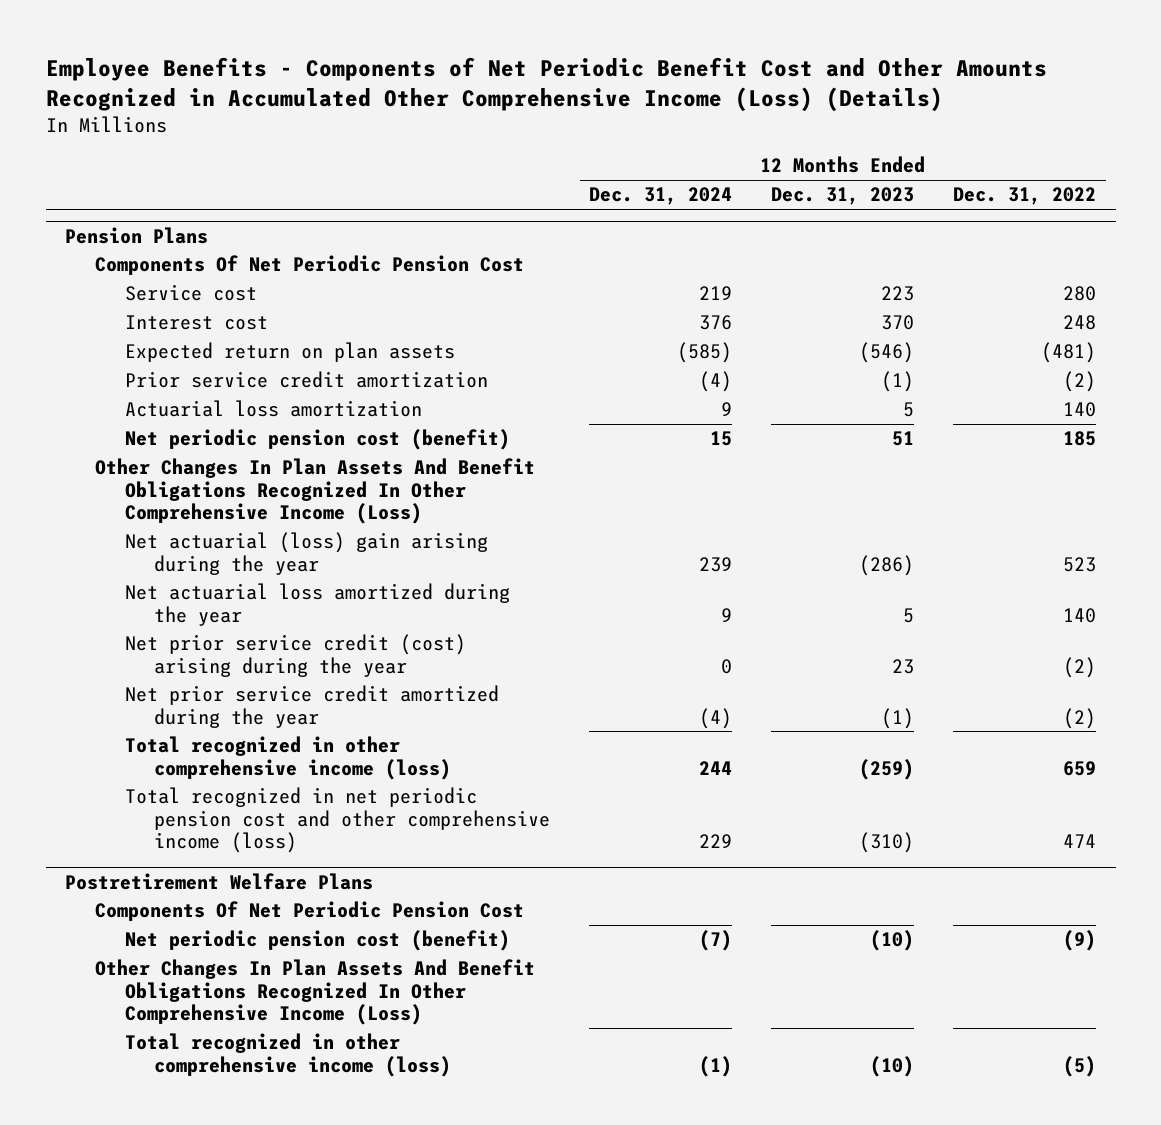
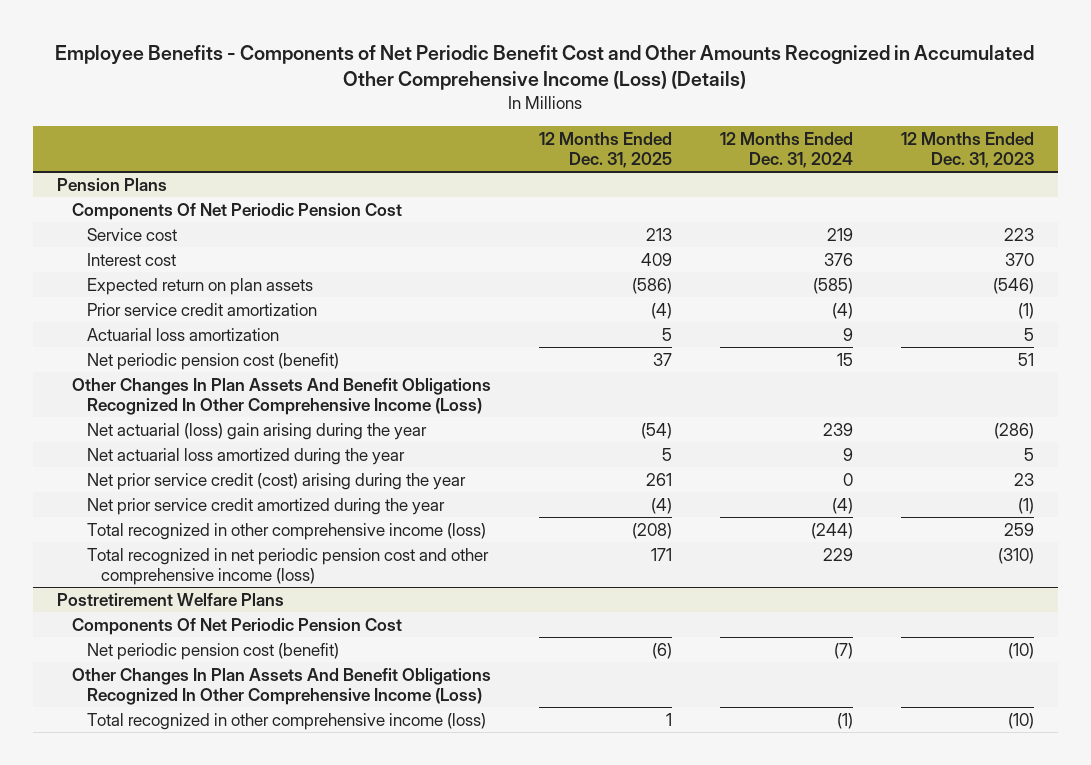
[953,187,1097,206] Dec. 31, 2022 -> none
none -> [538,131,672,168] 12 Months Ended Dec. 31, 2025
[699,760,733,775] 244 -> [810,522,853,539] (244)
[859,758,915,780] (259) -> [1003,522,1034,536] 259

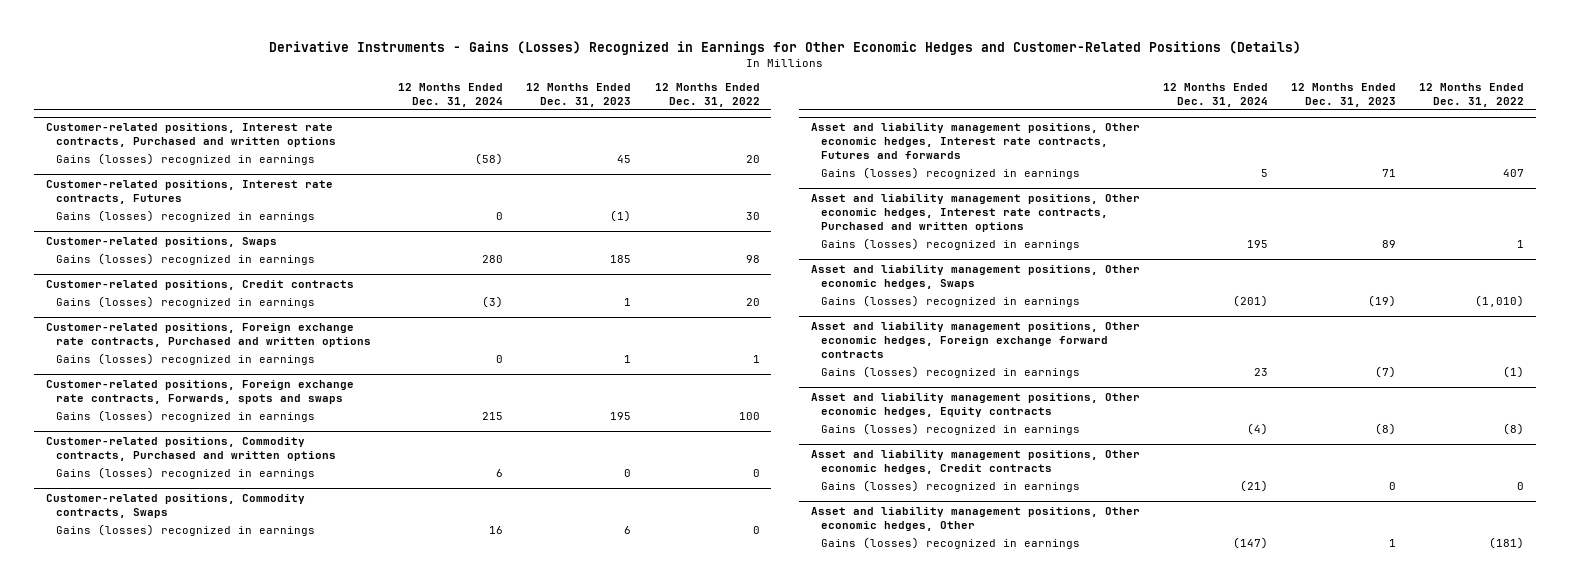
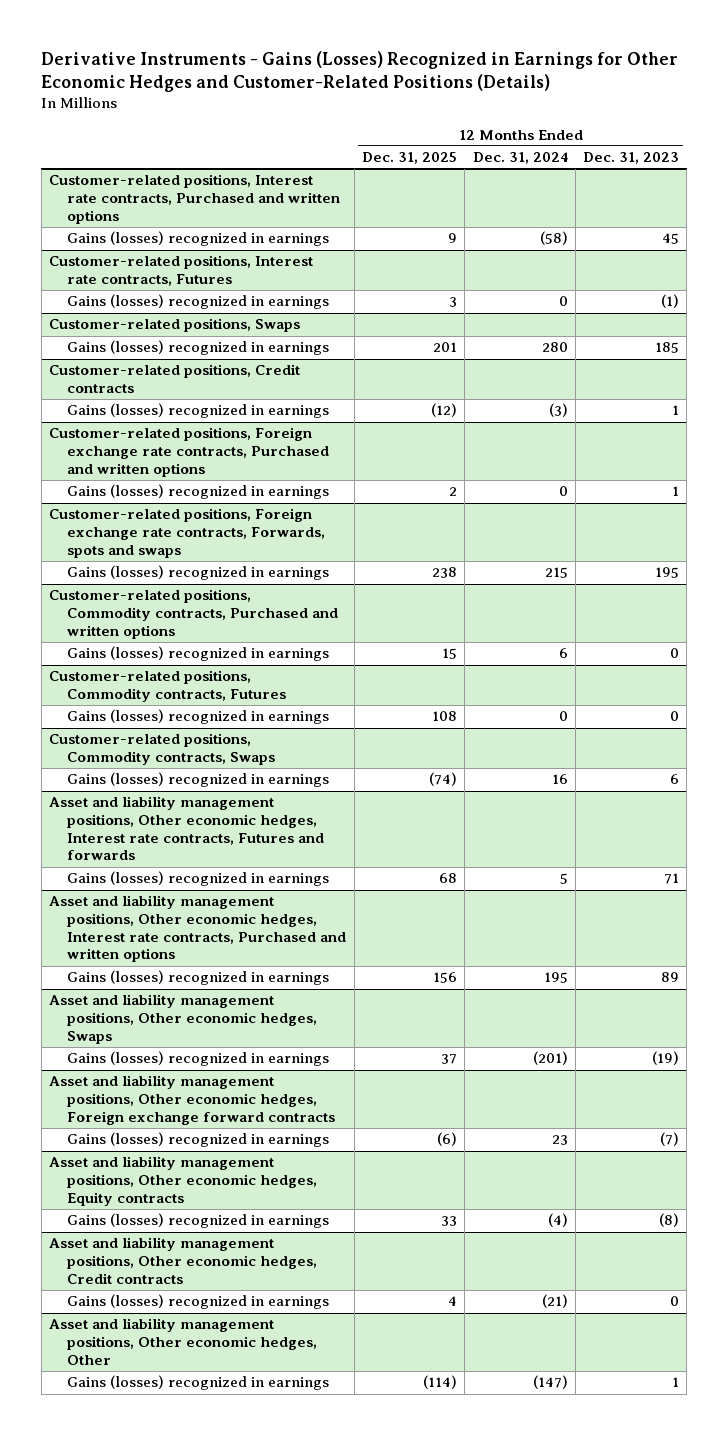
[654,82,760,107] 12 Months Ended Dec. 31, 2022 -> none
none -> [361,152,457,165] Dec. 31, 2025
none -> [49,670,287,703] Customer-related positions, Commodity contracts, Futures
none -> [67,709,330,725] Gains (losses) recognized in earnings

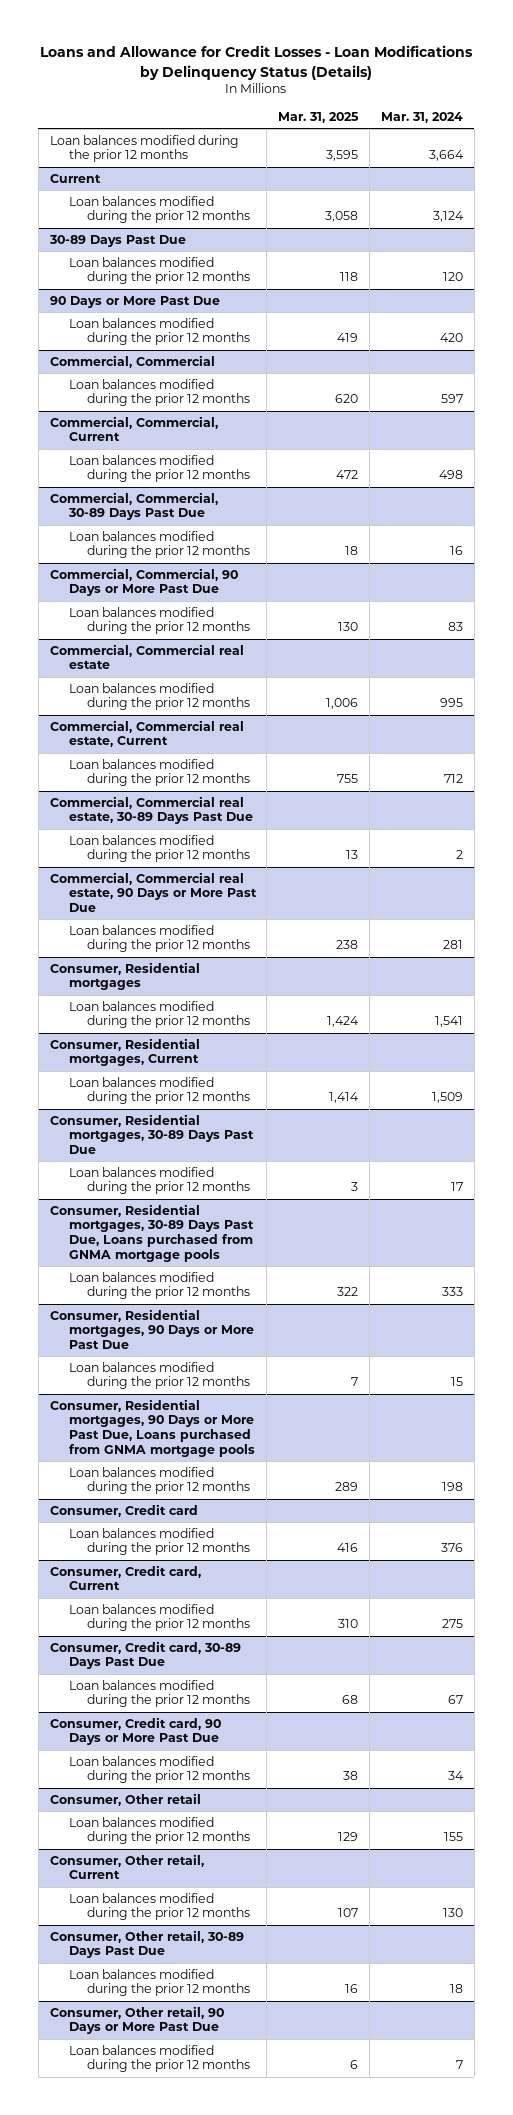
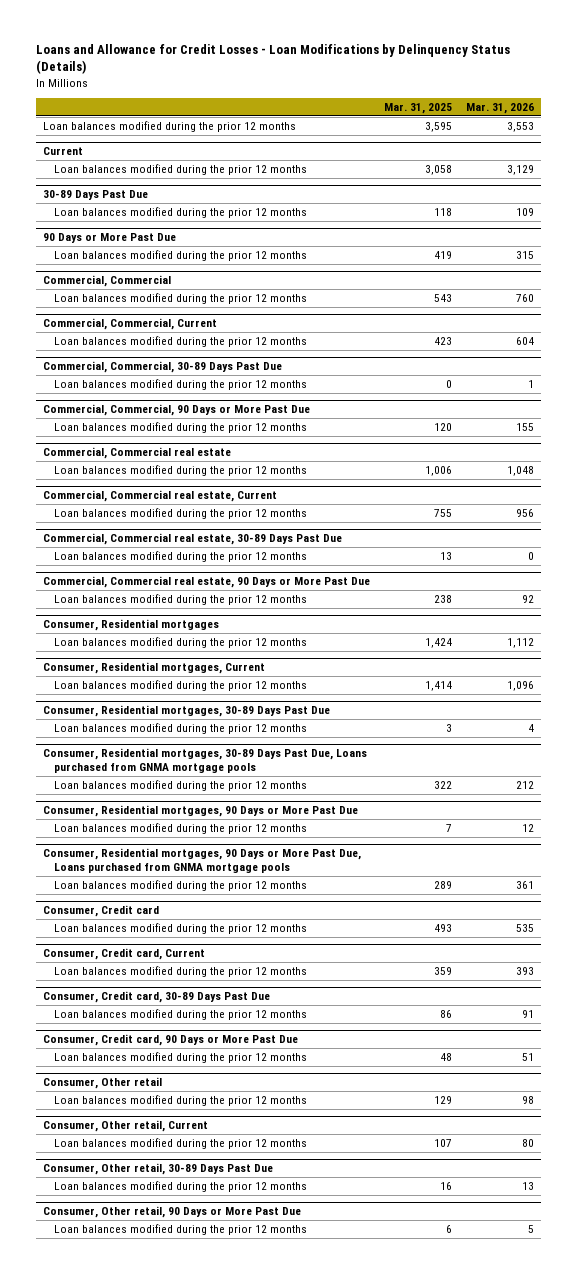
[381,112,464,124] Mar. 31, 2024 -> none
none -> [466,103,535,115] Mar. 31, 2026
[335,394,359,404] 620 -> [434,293,453,302] 543
[336,470,359,480] 472 -> [434,336,453,345] 423
[345,546,359,556] 18 -> [446,379,453,388] 0
[338,622,359,632] 130 -> [434,422,453,431] 120
[337,1543,359,1553] 416 -> [434,923,453,932] 493
[338,1619,359,1629] 310 -> [434,966,453,975] 359
[342,1695,359,1705] 68 -> [440,1009,453,1018] 86
[343,1771,359,1781] 38 -> [440,1052,453,1061] 48

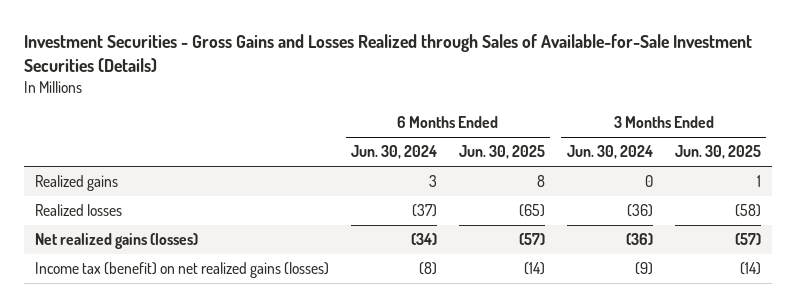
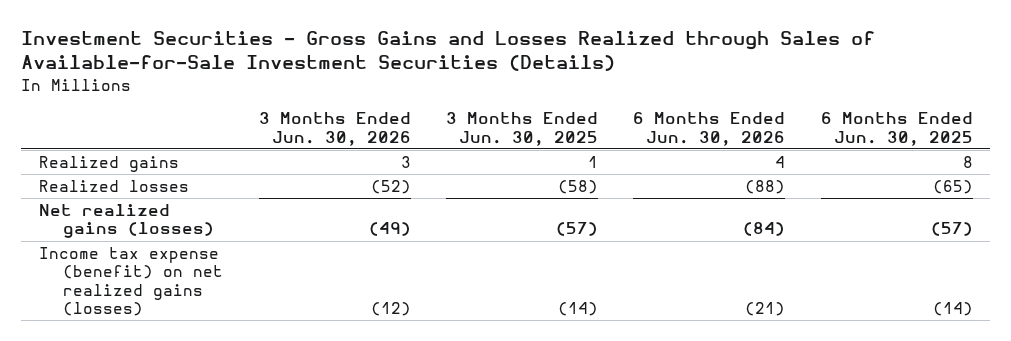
[351,145,438,160] Jun. 30, 2024 -> none
[566,145,653,160] Jun. 30, 2024 -> none
none -> [258,112,411,146] 3 Months Ended Jun. 30, 2026
none -> [633,112,786,146] 6 Months Ended Jun. 30, 2026
[35,262,330,279] Income tax (benefit) on net realized gains (losses) -> [38,247,224,317] Income tax expense (benefit) on net realized gains (losses)

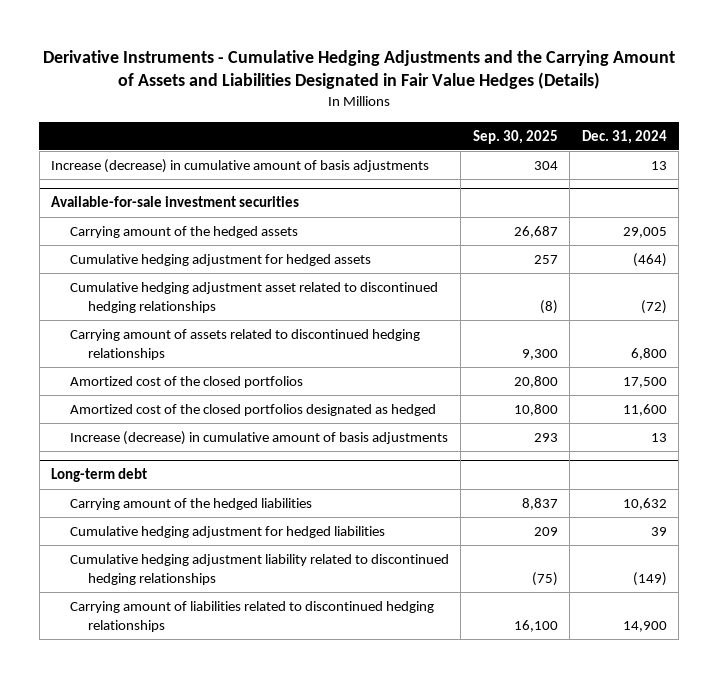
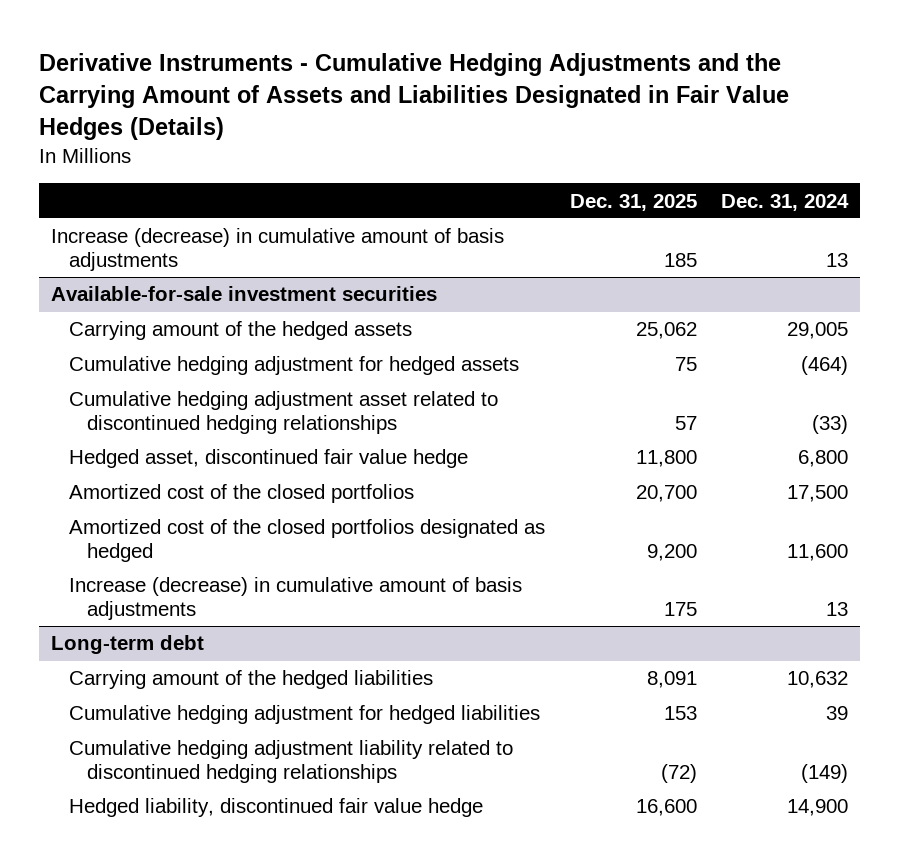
[472,129,558,144] Sep. 30, 2025 -> none
none -> [569,193,697,211] Dec. 31, 2025
[640,299,667,314] (72) -> [812,415,849,435] (33)
[69,329,420,360] Carrying amount of assets related to discontinued hedging relationships -> [68,449,468,469] Hedged asset, discontinued fair value hedge
[69,601,434,632] Carrying amount of liabilities related to discontinued hedging relationships -> [68,798,483,818] Hedged liability, discontinued fair value hedge

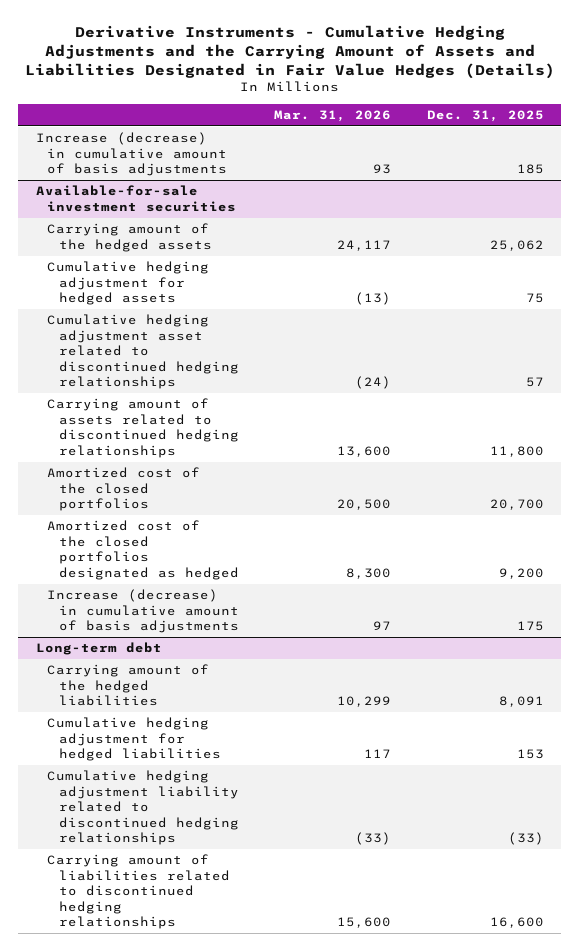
[721,193,850,211] Dec. 31, 2024 -> none
none -> [274,109,392,122] Mar. 31, 2026
[68,449,468,469] Hedged asset, discontinued fair value hedge -> [47,398,239,458] Carrying amount of assets related to discontinued hedging relationships
[660,764,697,784] (72) -> [507,832,544,846] (33)
[68,798,483,818] Hedged liability, discontinued fair value hedge -> [47,854,230,930] Carrying amount of liabilities related to discontinued hedging relationships

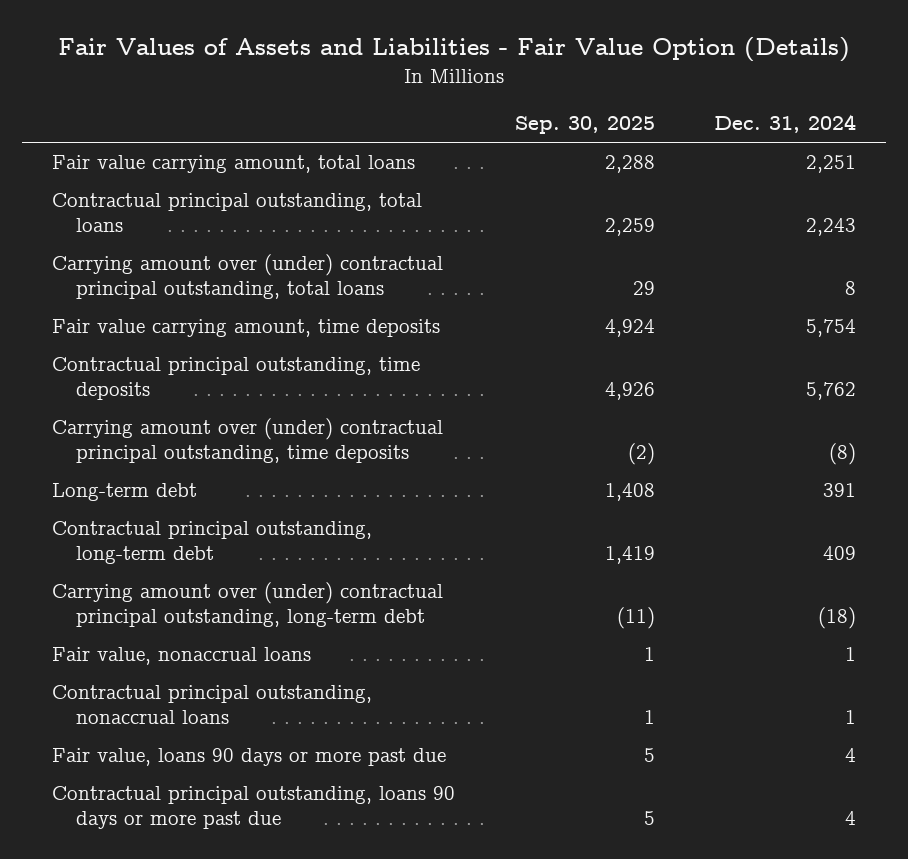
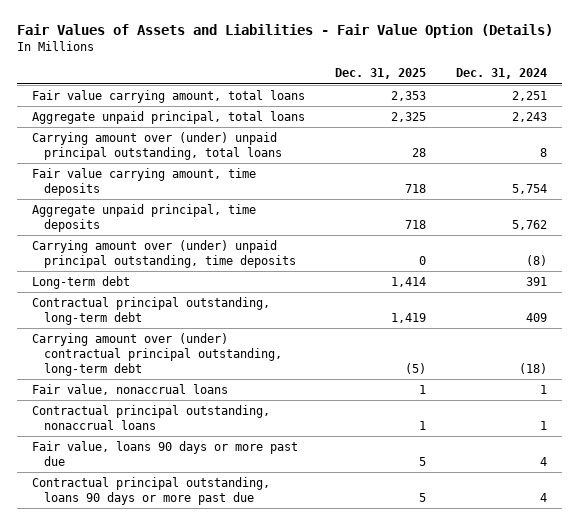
[514,116,655,135] Sep. 30, 2025 -> none
none -> [335,68,427,80] Dec. 31, 2025
[51,193,422,233] Contractual principal outstanding, total loans -> [31,110,305,124] Aggregate unpaid principal, total loans
[51,254,443,300] Carrying amount over (under) contractual principal outstanding, total loans -> [31,131,283,160] Carrying amount over (under) unpaid principal outstanding, total loans
[51,357,420,401] Contractual principal outstanding, time deposits -> [31,203,256,232] Aggregate unpaid principal, time deposits
[51,418,443,464] Carrying amount over (under) contractual principal outstanding, time deposits -> [31,239,297,268] Carrying amount over (under) unpaid principal outstanding, time deposits

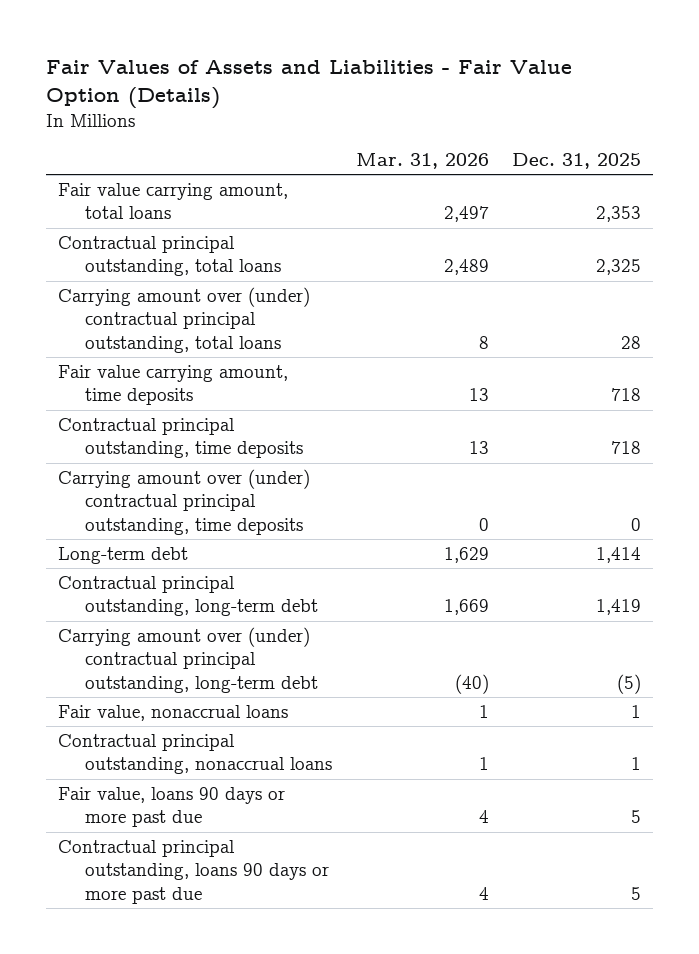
[456,68,548,80] Dec. 31, 2024 -> none
none -> [355,153,489,170] Mar. 31, 2026
[31,110,305,124] Aggregate unpaid principal, total loans -> [57,235,281,277] Contractual principal outstanding, total loans
[31,131,283,160] Carrying amount over (under) unpaid principal outstanding, total loans -> [57,286,310,353] Carrying amount over (under) contractual principal outstanding, total loans
[31,203,256,232] Aggregate unpaid principal, time deposits -> [57,417,303,459] Contractual principal outstanding, time deposits
[31,239,297,268] Carrying amount over (under) unpaid principal outstanding, time deposits -> [57,468,310,535] Carrying amount over (under) contractual principal outstanding, time deposits

